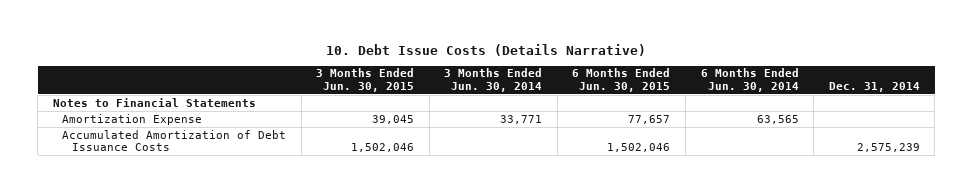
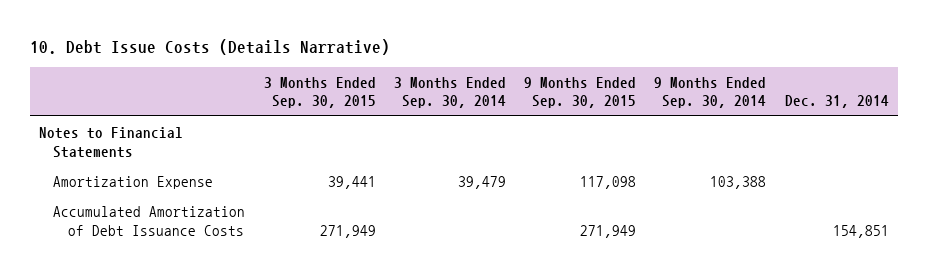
[316,68,415,93] 3 Months Ended Jun. 30, 2015 -> none
[444,68,543,93] 3 Months Ended Jun. 30, 2014 -> none
[572,68,671,93] 6 Months Ended Jun. 30, 2015 -> none
[700,68,799,93] 6 Months Ended Jun. 30, 2014 -> none
none -> [263,76,376,109] 3 Months Ended Sep. 30, 2015
none -> [393,76,506,109] 3 Months Ended Sep. 30, 2014
none -> [524,76,637,109] 9 Months Ended Sep. 30, 2015
none -> [654,76,767,109] 9 Months Ended Sep. 30, 2014
[856,143,920,153] 2,575,239 -> [832,224,889,238] 154,851

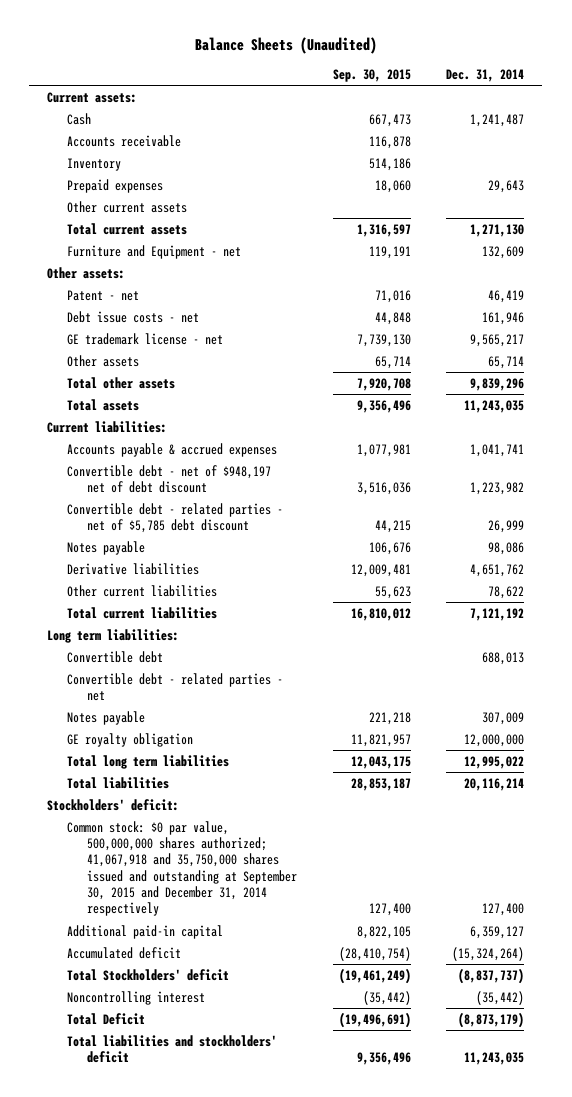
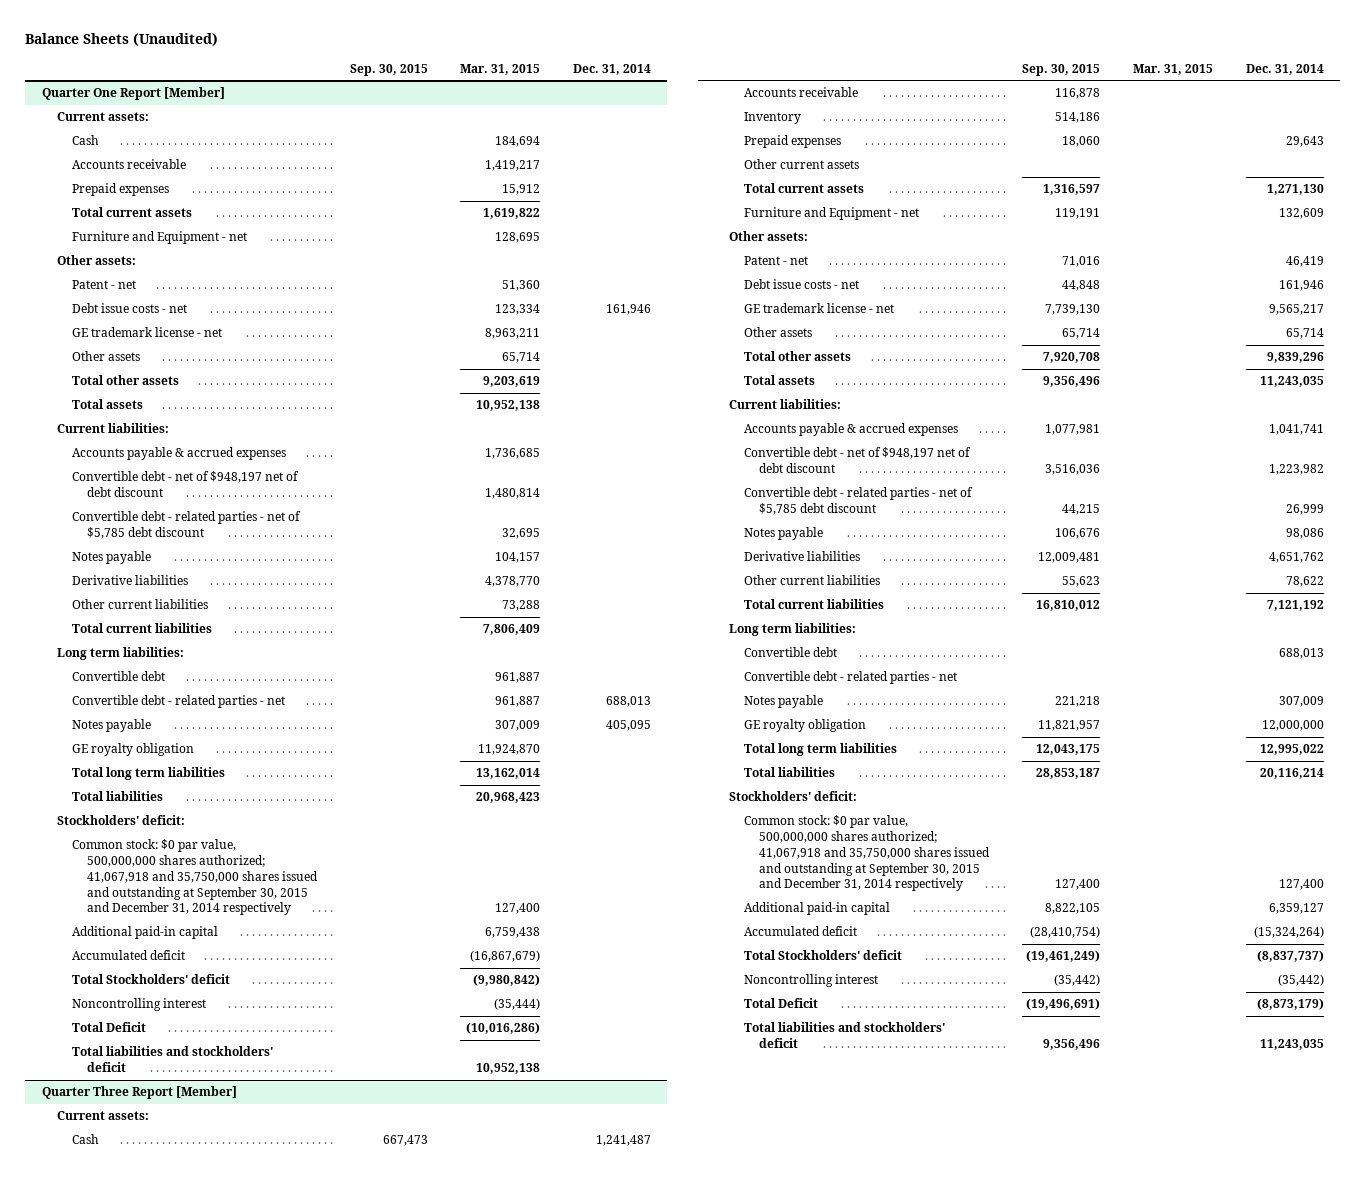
none -> [460,63,541,75] Mar. 31, 2015
none -> [41,87,225,101] Quarter One Report [Member]
none -> [56,112,149,122] Current assets:
none -> [71,135,99,146] Cash
none -> [71,159,186,170] Accounts receivable
none -> [71,183,169,197] Prepaid expenses
none -> [71,207,192,218] Total current assets
none -> [71,231,247,245] Furniture and Equipment - net
none -> [56,255,136,266] Other assets:
none -> [71,280,136,290] Patent - net
none -> [71,303,187,314] Debt issue costs - net
none -> [71,327,222,338] GE trademark license - net
none -> [71,351,140,362] Other assets
none -> [71,375,179,386] Total other assets
none -> [71,399,143,410] Total assets
none -> [56,423,169,434] Current liabilities:
none -> [71,447,286,461] Accounts payable & accrued expenses
none -> [71,471,299,498] Convertible debt - net of $948,197 net of debt discount
none -> [71,511,301,540] Convertible debt - related parties - net of $5,785 debt discount
none -> [71,551,151,565] Notes payable
none -> [71,575,188,586] Derivative liabilities
none -> [71,599,208,610] Other current liabilities
none -> [71,623,212,634] Total current liabilities
none -> [56,647,184,661] Long term liabilities:
none -> [71,671,165,682] Convertible debt
none -> [71,695,285,709] Convertible debt - related parties - net
none -> [71,719,151,733] Notes payable
none -> [71,743,194,757] GE royalty obligation
none -> [71,767,225,781] Total long term liabilities
none -> [71,791,163,802] Total liabilities
none -> [56,815,185,826] Stockholders' deficit:
none -> [71,839,318,916] Common stock: $0 par value, 500,000,000 shares authorized; 41,067,918 and 35,750,000 shares issued and outstanding at September 30, 2015 and December 31, 2014 respectively
none -> [71,926,218,940] Additional paid-in capital
none -> [71,950,185,961] Accumulated deficit
none -> [71,974,230,985] Total Stockholders' deficit
none -> [71,998,206,1012] Noncontrolling interest
none -> [71,1022,146,1033] Total Deficit
none -> [71,1046,273,1073] Total liabilities and stockholders' deficit
none -> [41,1086,237,1100] Quarter Three Report [Member]

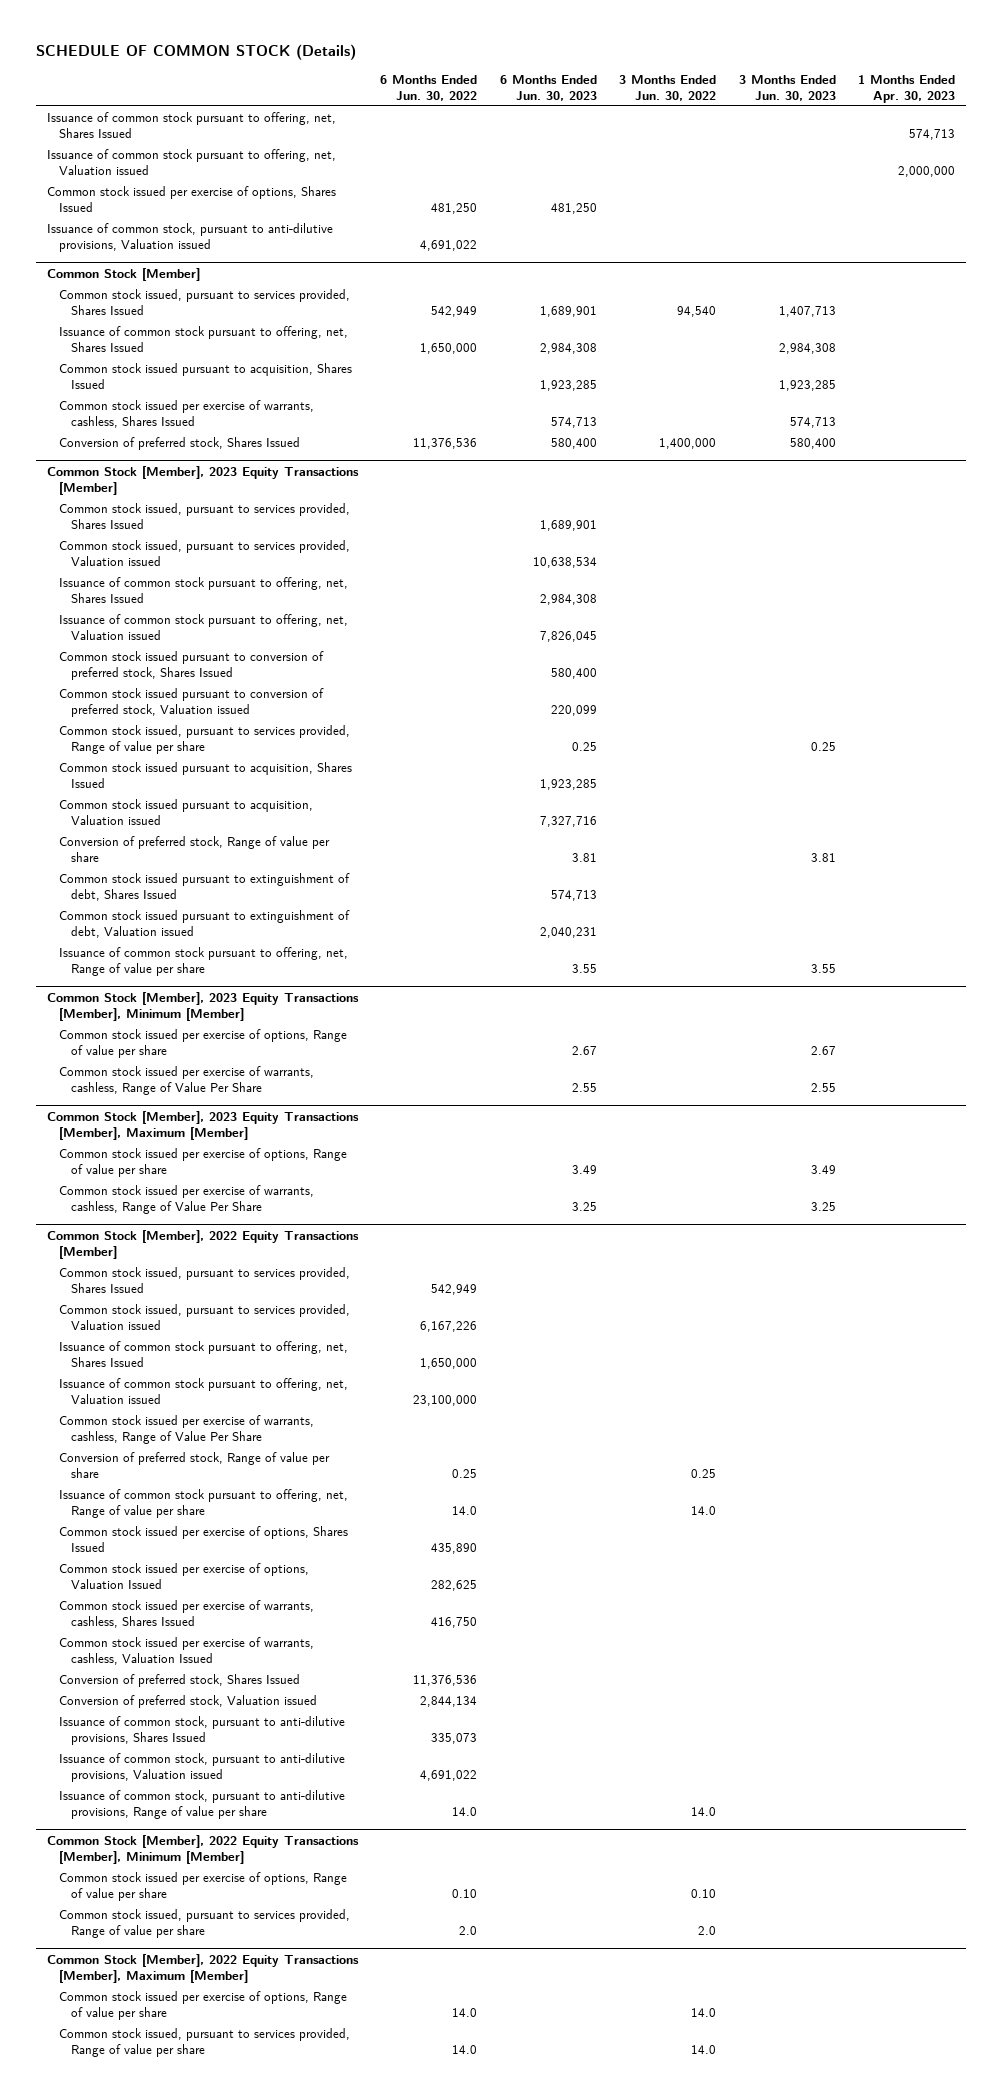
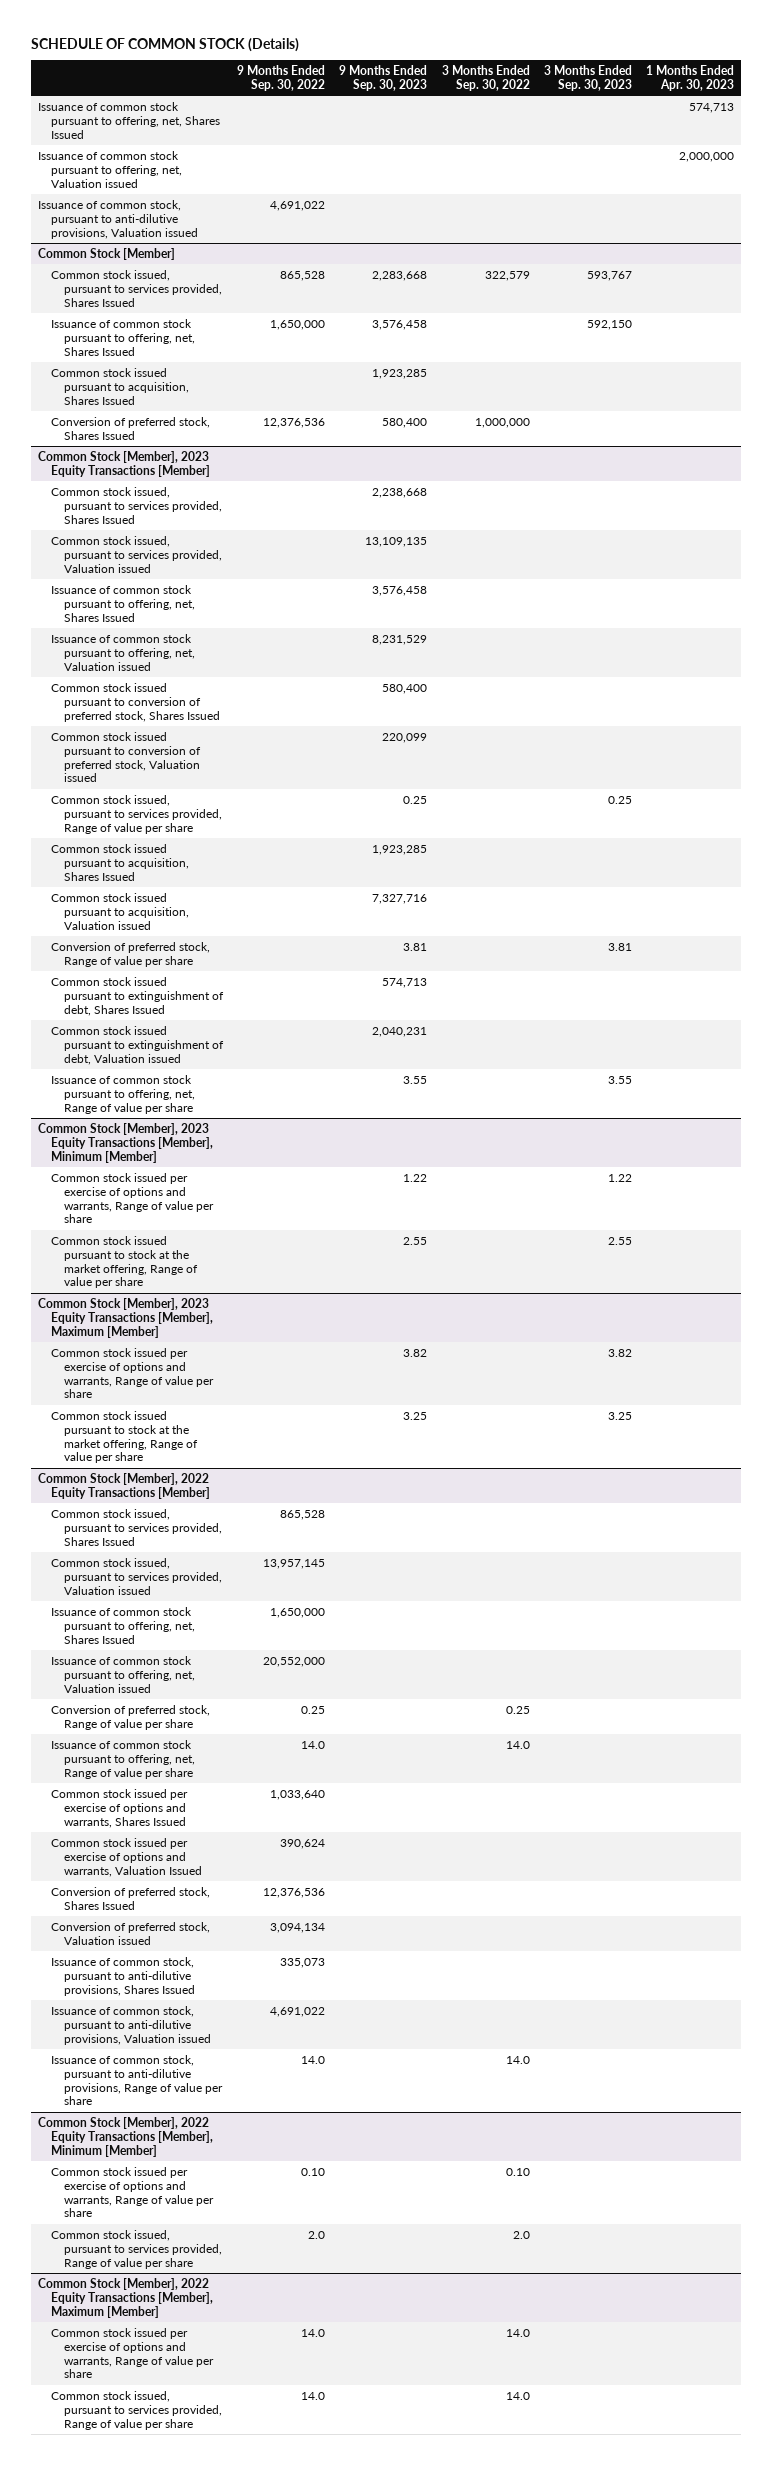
[380,74,478,101] 6 Months Ended Jun. 30, 2022 -> none
[499,74,597,101] 6 Months Ended Jun. 30, 2023 -> none
[619,74,717,101] 3 Months Ended Jun. 30, 2022 -> none
[738,74,836,101] 3 Months Ended Jun. 30, 2023 -> none
none -> [237,65,326,92] 9 Months Ended Sep. 30, 2022
none -> [339,65,428,92] 9 Months Ended Sep. 30, 2023
none -> [441,65,530,92] 3 Months Ended Sep. 30, 2022
none -> [544,65,633,92] 3 Months Ended Sep. 30, 2023
[47,186,337,212] Common stock issued per exercise of options, Shares Issued -> none
[58,400,314,428] Common stock issued per exercise of warrants, cashless, Shares Issued -> none
[58,1029,347,1058] Common stock issued per exercise of options, Range of value per share -> [50,1172,214,1224] Common stock issued per exercise of options and warrants, Range of value per share
[58,1066,314,1095] Common stock issued per exercise of warrants, cashless, Range of Value Per Share -> [50,1235,198,1289] Common stock issued pursuant to stock at the market offering, Range of value per share
[58,1148,347,1177] Common stock issued per exercise of options, Range of value per share -> [50,1347,214,1399] Common stock issued per exercise of options and warrants, Range of value per share
[58,1185,314,1214] Common stock issued per exercise of warrants, cashless, Range of Value Per Share -> [50,1410,198,1464] Common stock issued pursuant to stock at the market offering, Range of value per share
[58,1415,314,1444] Common stock issued per exercise of warrants, cashless, Range of Value Per Share -> none
[58,1600,314,1628] Common stock issued per exercise of warrants, cashless, Shares Issued -> none
[58,1637,314,1665] Common stock issued per exercise of warrants, cashless, Valuation Issued -> none
[58,1526,348,1552] Common stock issued per exercise of options, Shares Issued -> [50,1788,188,1828] Common stock issued per exercise of options and warrants, Shares Issued
[58,1563,309,1589] Common stock issued per exercise of options, Valuation Issued -> [50,1837,202,1877] Common stock issued per exercise of options and warrants, Valuation Issued
[58,1872,347,1901] Common stock issued per exercise of options, Range of value per share -> [50,2166,214,2218] Common stock issued per exercise of options and warrants, Range of value per share
[58,1991,347,2020] Common stock issued per exercise of options, Range of value per share -> [50,2327,214,2379] Common stock issued per exercise of options and warrants, Range of value per share

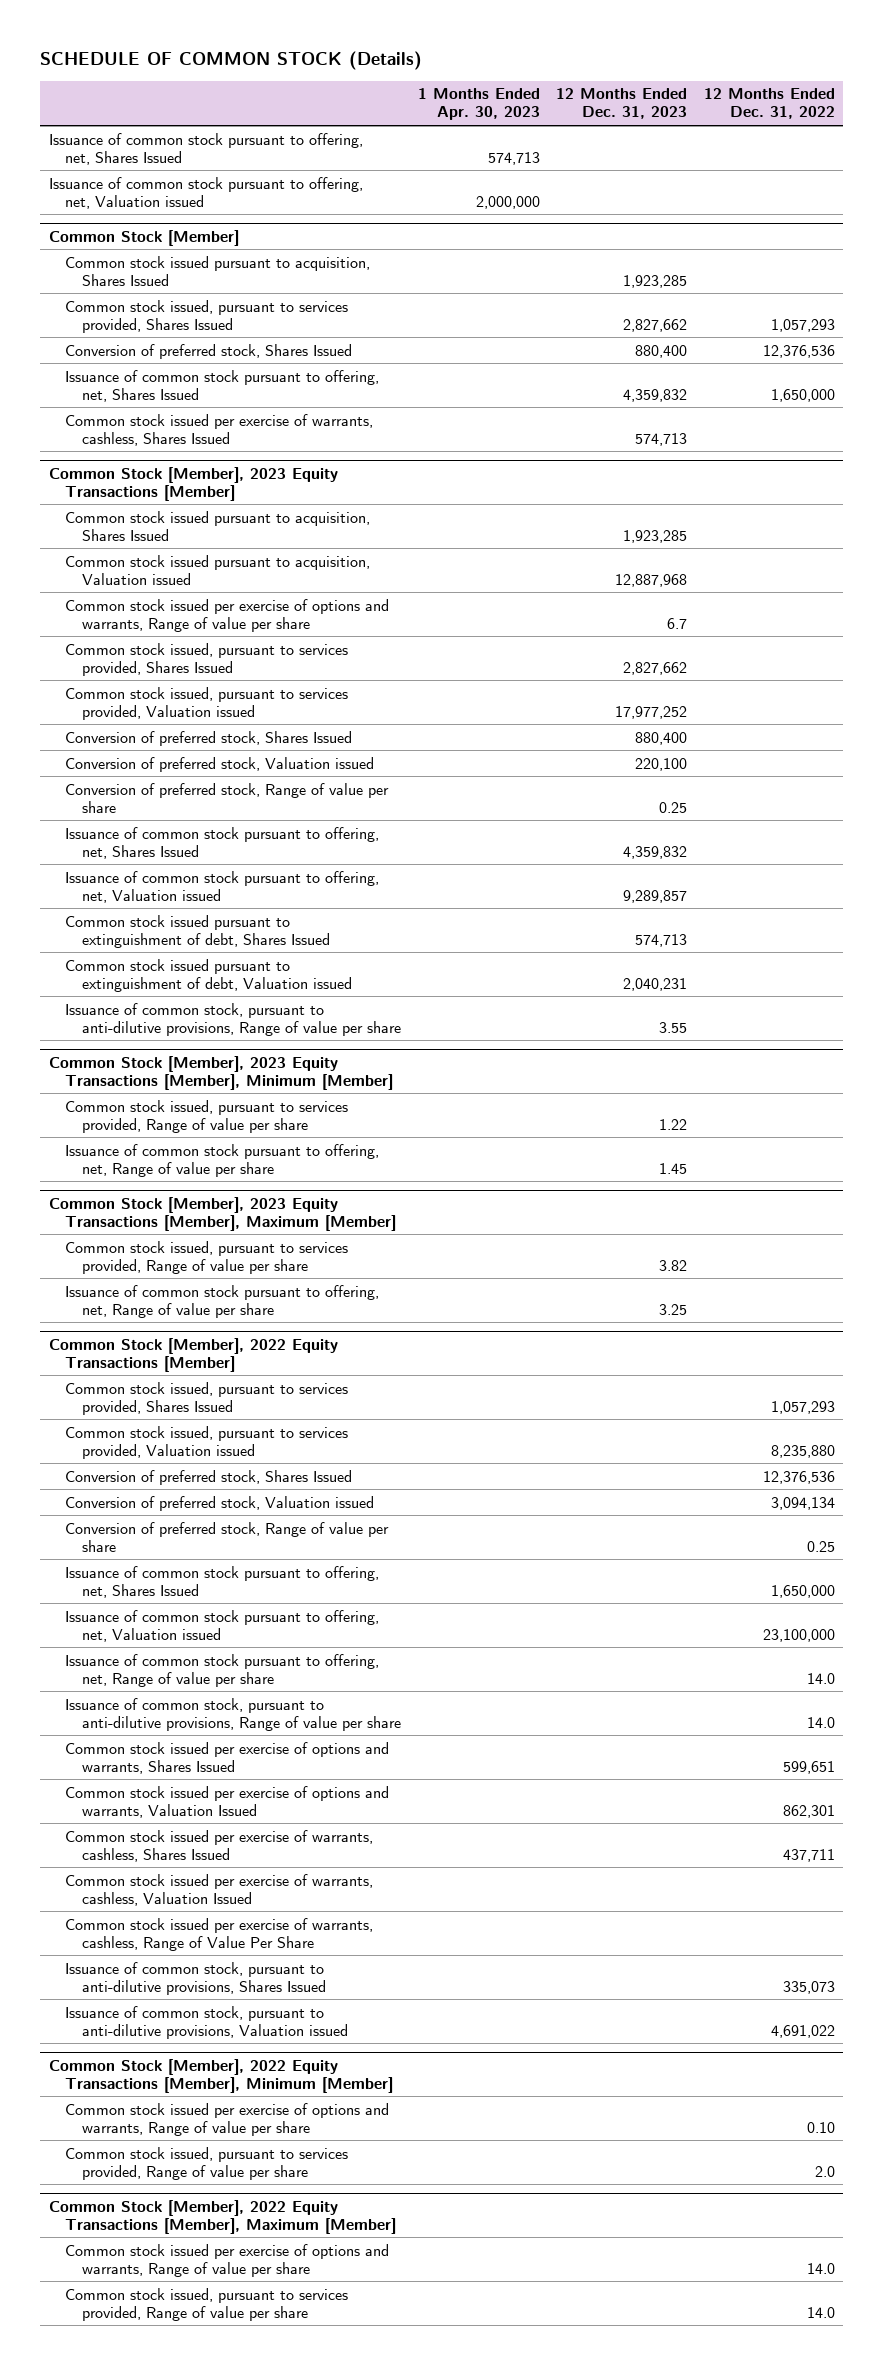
[237,65,326,92] 9 Months Ended Sep. 30, 2022 -> none
[339,65,428,92] 9 Months Ended Sep. 30, 2023 -> none
[441,65,530,92] 3 Months Ended Sep. 30, 2022 -> none
[544,65,633,92] 3 Months Ended Sep. 30, 2023 -> none
none -> [556,88,688,120] 12 Months Ended Dec. 31, 2023
none -> [703,88,835,120] 12 Months Ended Dec. 31, 2022
[37,199,198,239] Issuance of common stock, pursuant to anti-dilutive provisions, Valuation issued -> none
[50,269,222,307] Common stock issued, pursuant to services provided, Shares Issued -> [65,299,349,333] Common stock issued, pursuant to services provided, Shares Issued
[50,318,195,356] Issuance of common stock pursuant to offering, net, Shares Issued -> [65,369,380,402] Issuance of common stock pursuant to offering, net, Shares Issued
none -> [65,413,374,446] Common stock issued per exercise of warrants, cashless, Shares Issued
[50,843,189,881] Common stock issued pursuant to acquisition, Shares Issued -> [65,510,371,541] Common stock issued pursuant to acquisition, Shares Issued
[50,892,189,930] Common stock issued pursuant to acquisition, Valuation issued -> [65,554,371,585] Common stock issued pursuant to acquisition, Valuation issued
none -> [65,598,390,632] Common stock issued per exercise of options and warrants, Range of value per share
none -> [65,730,353,746] Conversion of preferred stock, Shares Issued
none -> [65,756,375,772] Conversion of preferred stock, Valuation issued
[50,941,210,967] Conversion of preferred stock, Range of value per share -> [65,782,390,813] Conversion of preferred stock, Range of value per share
[50,682,220,722] Common stock issued pursuant to conversion of preferred stock, Shares Issued -> none
[50,731,201,783] Common stock issued pursuant to conversion of preferred stock, Valuation issued -> none
[50,794,222,834] Common stock issued, pursuant to services provided, Range of value per share -> none
[50,1074,195,1114] Issuance of common stock pursuant to offering, net, Range of value per share -> [65,1002,402,1036] Issuance of common stock, pursuant to anti-dilutive provisions, Range of value per share
[50,1172,214,1224] Common stock issued per exercise of options and warrants, Range of value per share -> none
[50,1235,198,1289] Common stock issued pursuant to stock at the market offering, Range of value per share -> [65,1099,349,1133] Common stock issued, pursuant to services provided, Range of value per share
none -> [65,1143,380,1177] Issuance of common stock pursuant to offering, net, Range of value per share
[50,1347,214,1399] Common stock issued per exercise of options and warrants, Range of value per share -> none
[50,1410,198,1464] Common stock issued pursuant to stock at the market offering, Range of value per share -> [65,1240,349,1274] Common stock issued, pursuant to services provided, Range of value per share
none -> [65,1284,380,1318] Issuance of common stock pursuant to offering, net, Range of value per share
[50,1886,210,1910] Conversion of preferred stock, Shares Issued -> [65,1469,353,1485] Conversion of preferred stock, Shares Issued
[50,1921,210,1945] Conversion of preferred stock, Valuation issued -> [65,1495,375,1511] Conversion of preferred stock, Valuation issued
[50,1704,210,1730] Conversion of preferred stock, Range of value per share -> [65,1521,390,1552] Conversion of preferred stock, Range of value per share
[50,2054,223,2106] Issuance of common stock, pursuant to anti-dilutive provisions, Range of value per share -> [65,1697,402,1731] Issuance of common stock, pursuant to anti-dilutive provisions, Range of value per share
none -> [65,1829,374,1862] Common stock issued per exercise of warrants, cashless, Shares Issued
none -> [65,1873,374,1906] Common stock issued per exercise of warrants, cashless, Valuation Issued
none -> [65,1917,374,1951] Common stock issued per exercise of warrants, cashless, Range of Value Per Share

